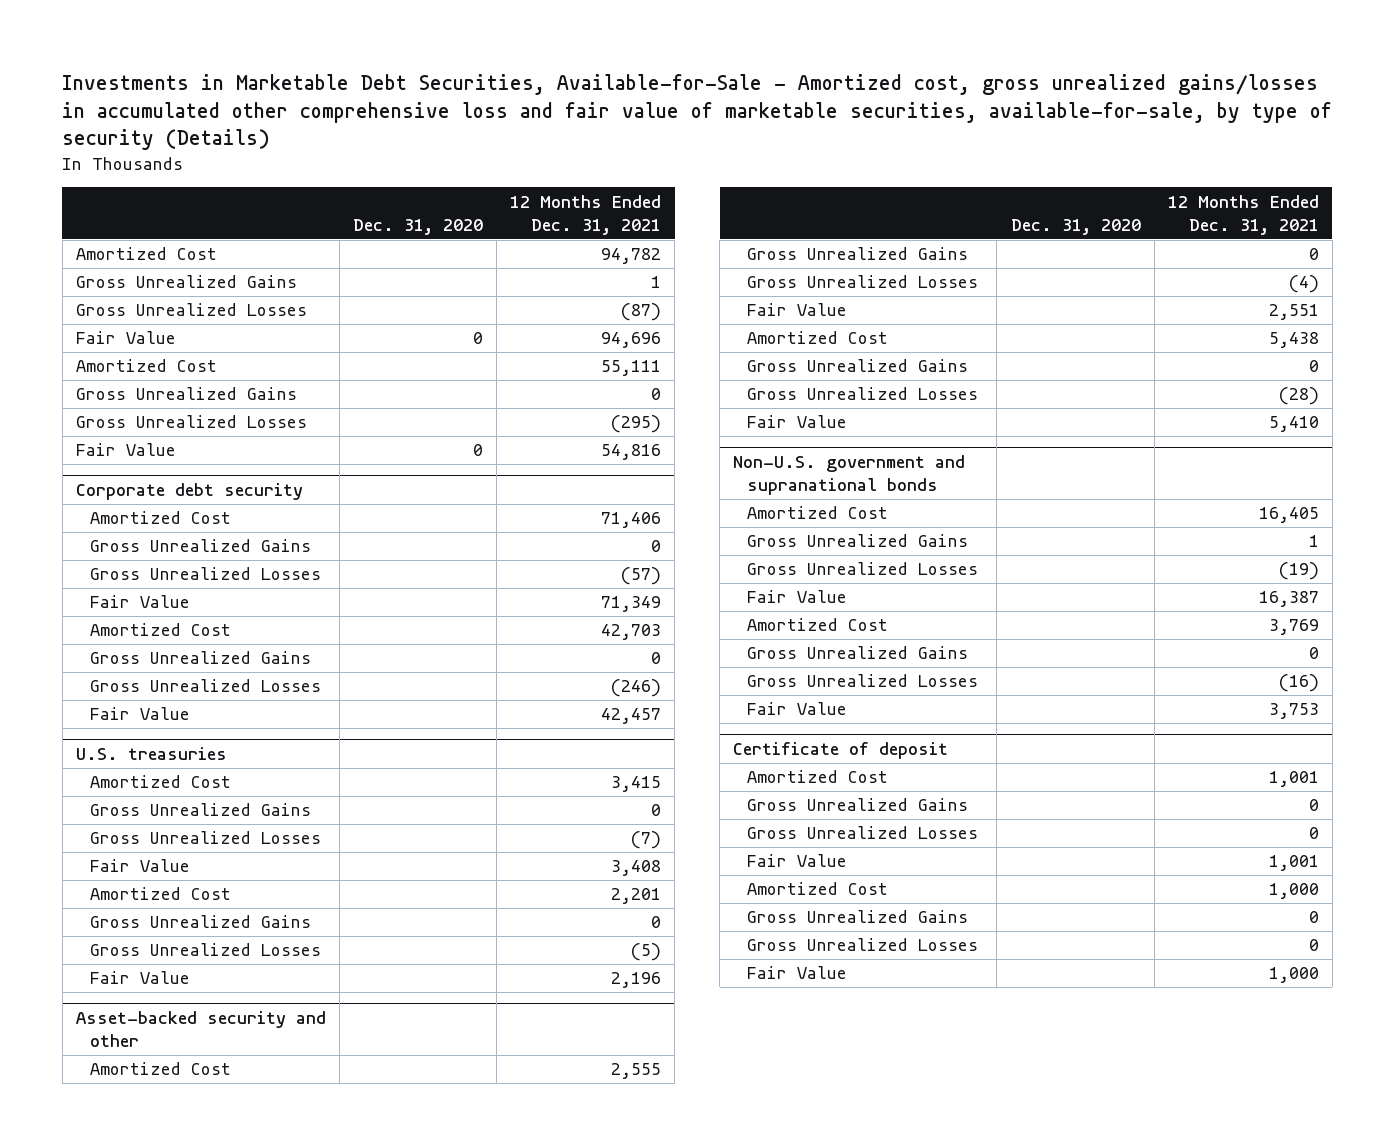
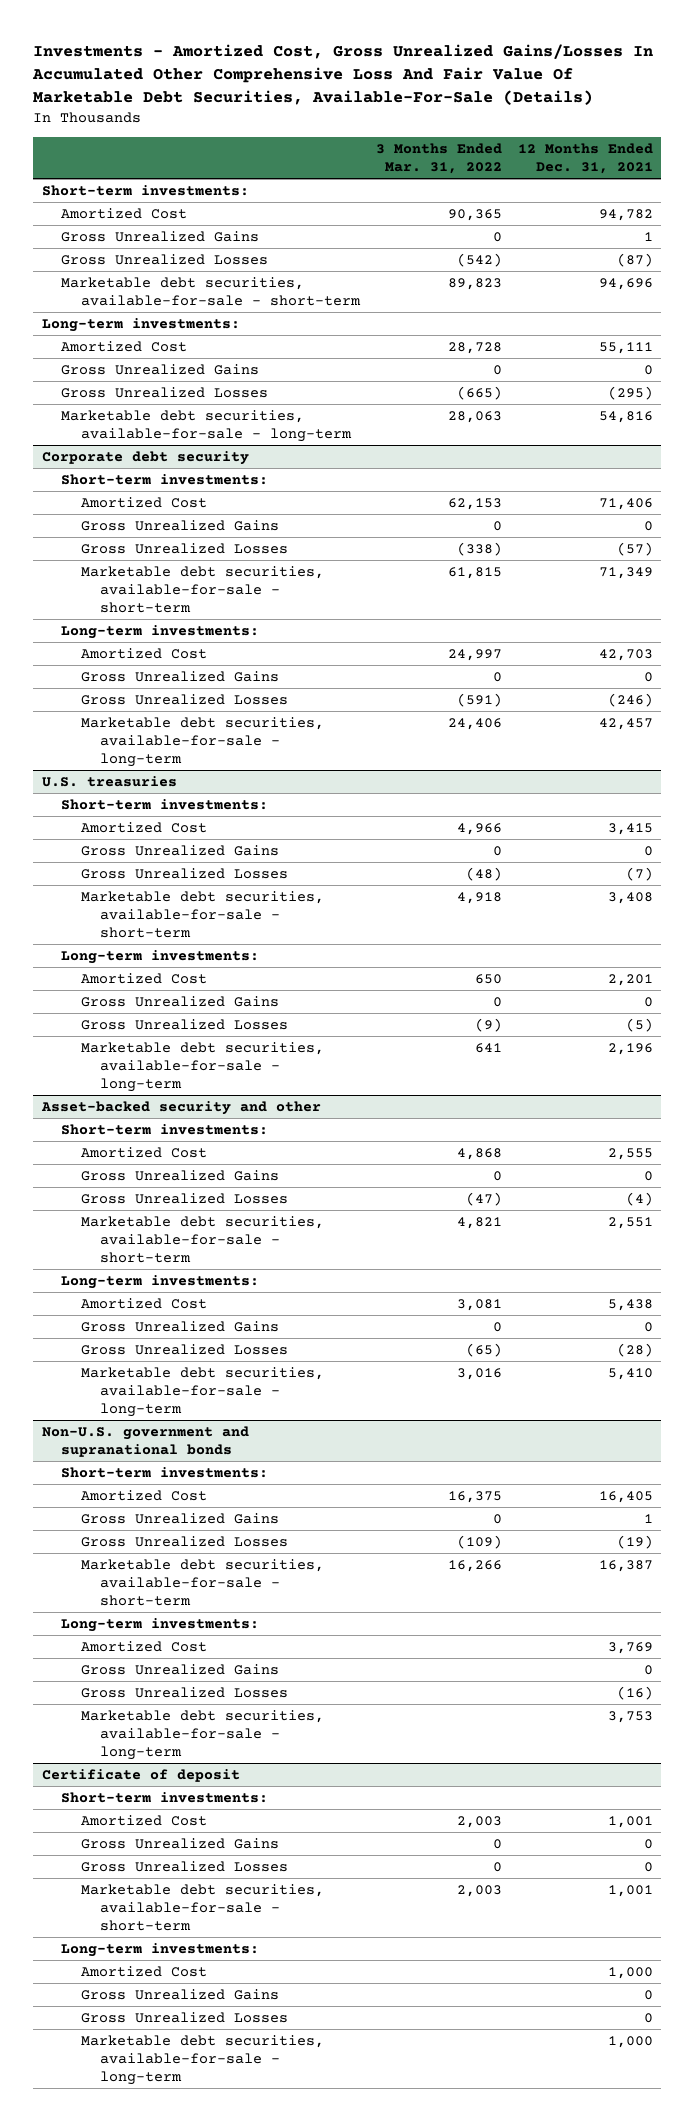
[62,73,1333,151] Investments in Marketable Debt Securities, Available-for-Sale - Amortized cost, gross unrealized gains/losses in accumulated other comprehensive loss and fair value of marketable securities, available-for-sale, by type of security (Details) -> [32,44,654,106] Investments - Amortized Cost, Gross Unrealized Gains/Losses In Accumulated Other Comprehensive Loss And Fair Value Of Marketable Debt Securities, Available-For-Sale (Details)
[353,218,484,235] Dec. 31, 2020 -> none
none -> [375,143,502,175] 3 Months Ended Mar. 31, 2022
none -> [41,184,249,196] Short-term investments:
[75,331,176,345] Fair Value -> [61,276,361,306] Marketable debt securities, available-for-sale - short-term
none -> [41,317,240,332] Long-term investments:
[75,443,176,457] Fair Value -> [61,409,352,442] Marketable debt securities, available-for-sale - long-term
none -> [61,473,269,485] Short-term investments:
[89,595,190,609] Fair Value -> [80,565,324,613] Marketable debt securities, available-for-sale - short-term
none -> [61,624,260,639] Long-term investments:
[89,707,190,721] Fair Value -> [80,716,324,767] Marketable debt securities, available-for-sale - long-term
none -> [61,798,269,810] Short-term investments:
[89,859,190,873] Fair Value -> [80,890,324,938] Marketable debt securities, available-for-sale - short-term
none -> [61,949,260,964] Long-term investments:
[89,971,190,985] Fair Value -> [80,1041,324,1092] Marketable debt securities, available-for-sale - long-term
none -> [61,1123,269,1135] Short-term investments:
[747,303,848,317] Fair Value -> [80,1215,324,1263] Marketable debt securities, available-for-sale - short-term
none -> [61,1274,260,1289] Long-term investments:
[747,415,848,429] Fair Value -> [80,1366,324,1417] Marketable debt securities, available-for-sale - long-term
none -> [61,1466,269,1478] Short-term investments:
[747,590,848,604] Fair Value -> [80,1558,324,1606] Marketable debt securities, available-for-sale - short-term
none -> [61,1617,260,1632] Long-term investments:
[747,702,848,716] Fair Value -> [80,1709,324,1760] Marketable debt securities, available-for-sale - long-term
none -> [61,1791,269,1803] Short-term investments:
[747,854,848,868] Fair Value -> [80,1883,324,1931] Marketable debt securities, available-for-sale - short-term
none -> [61,1942,260,1957] Long-term investments:
[747,966,848,980] Fair Value -> [80,2034,324,2085] Marketable debt securities, available-for-sale - long-term

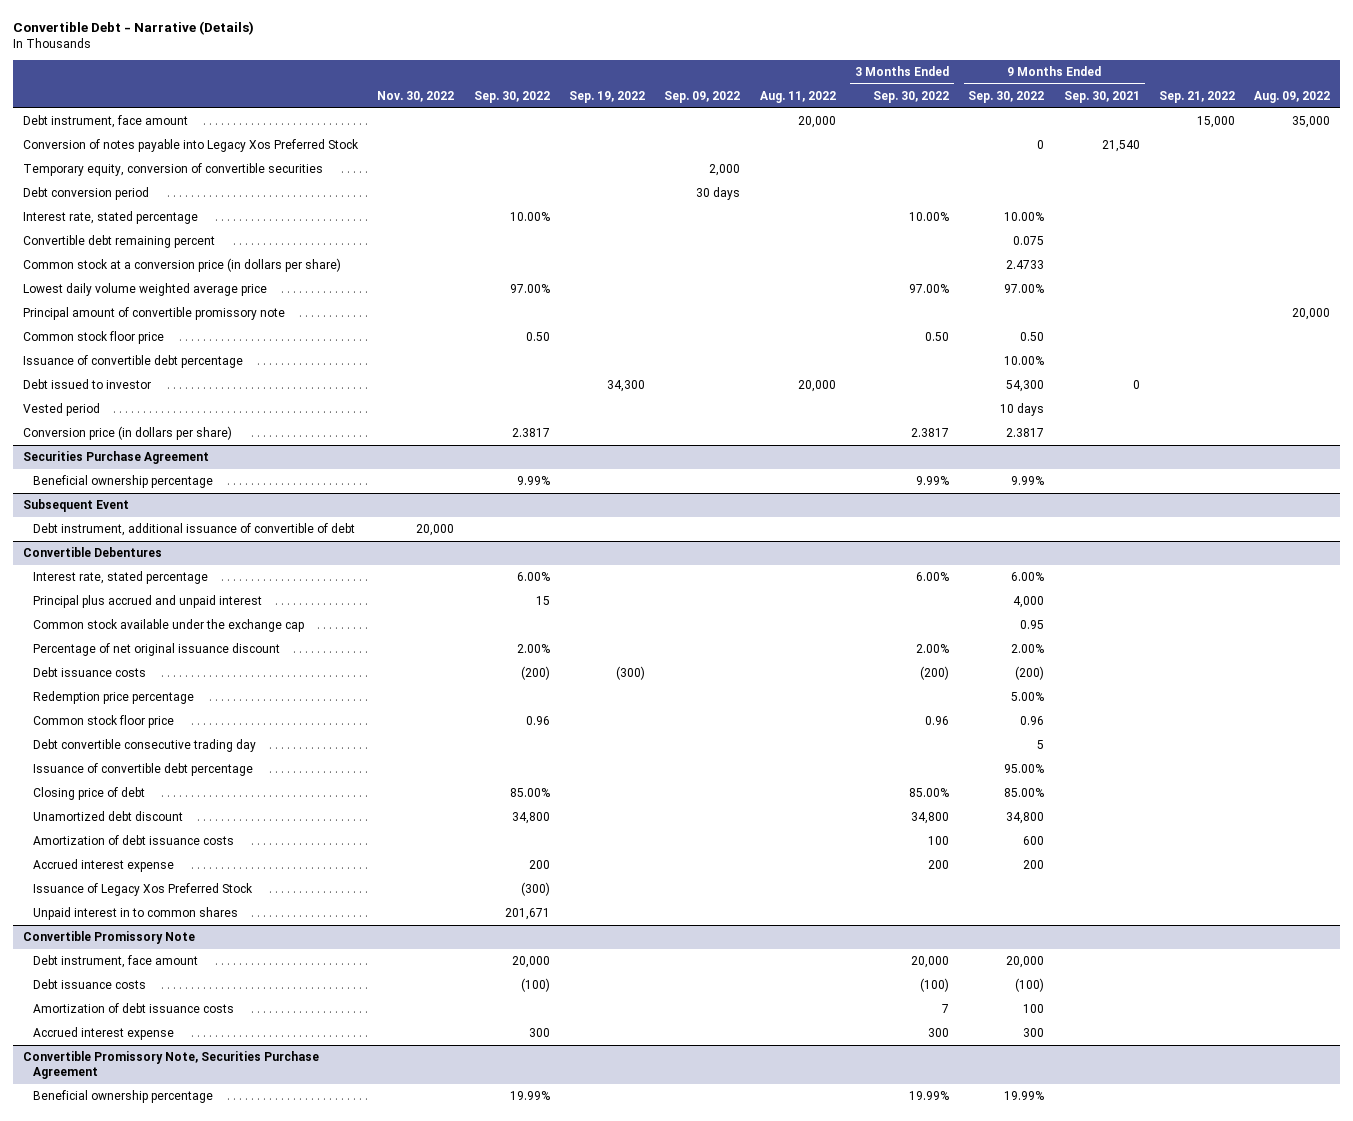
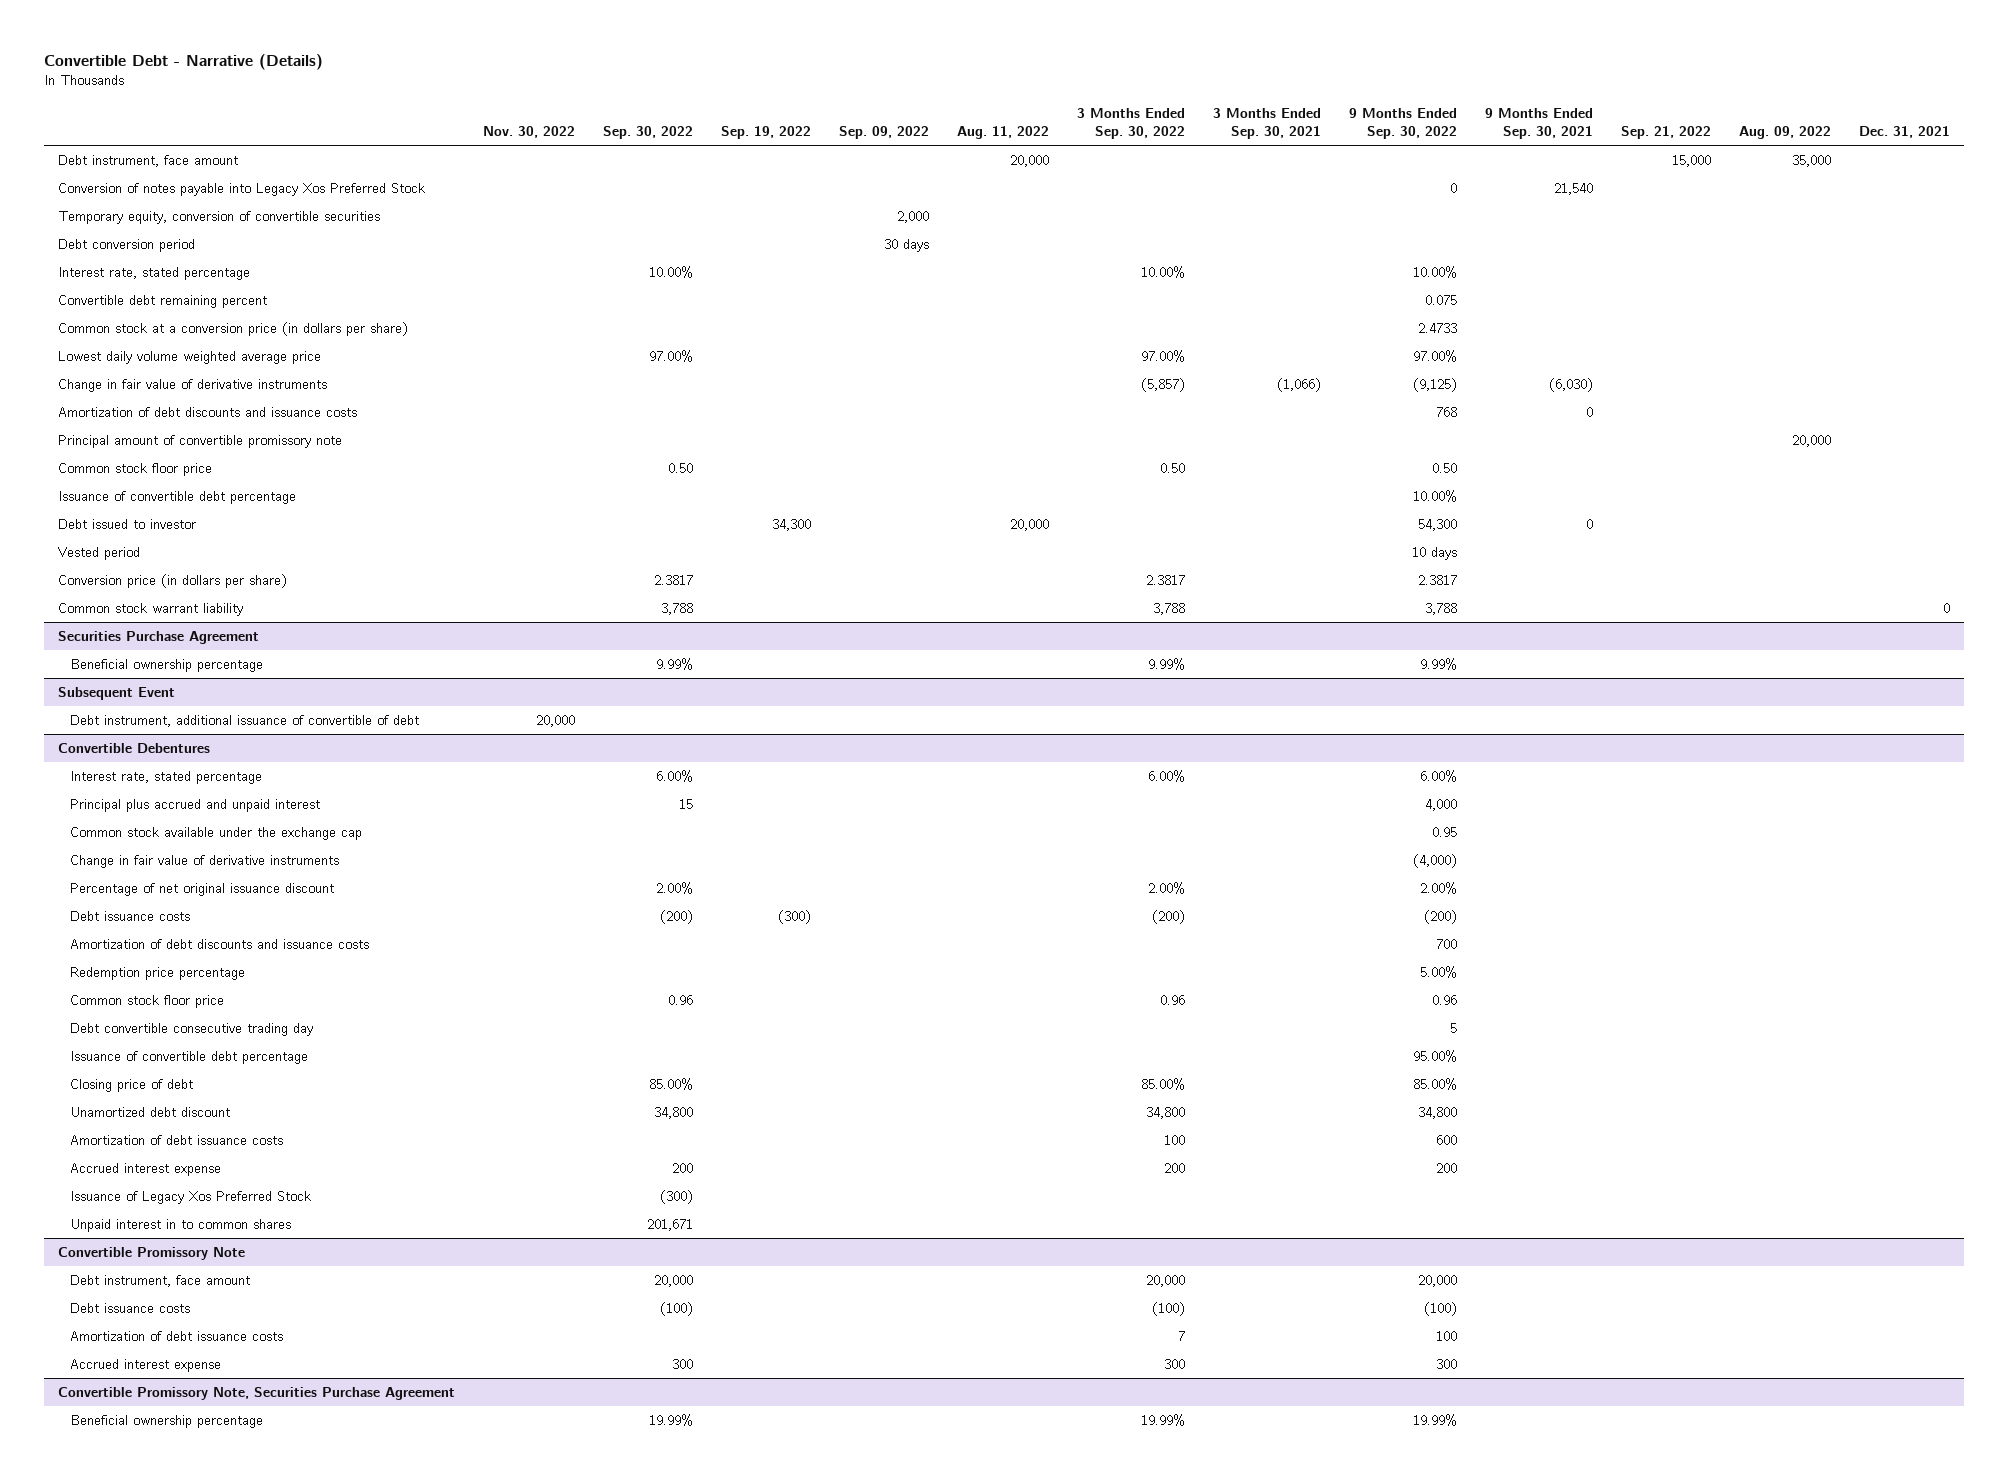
none -> [1212,107,1321,139] 3 Months Ended Sep. 30, 2021
none -> [1858,125,1950,138] Dec. 31, 2021
none -> [57,379,327,393] Change in fair value of derivative instruments
none -> [57,407,357,418] Amortization of debt discounts and issuance costs
none -> [57,603,243,617] Common stock warrant liability
none -> [70,855,340,869] Change in fair value of derivative instruments
none -> [70,939,370,950] Amortization of debt discounts and issuance costs

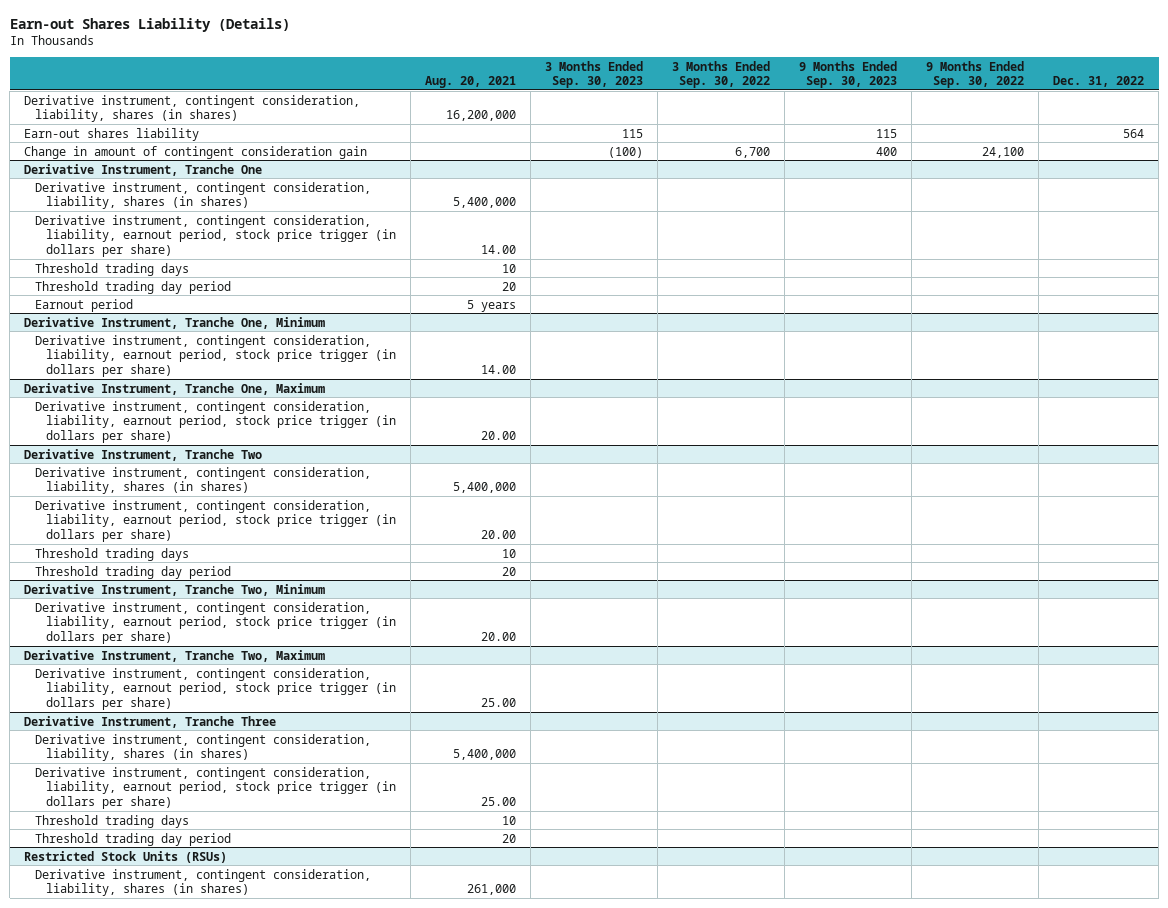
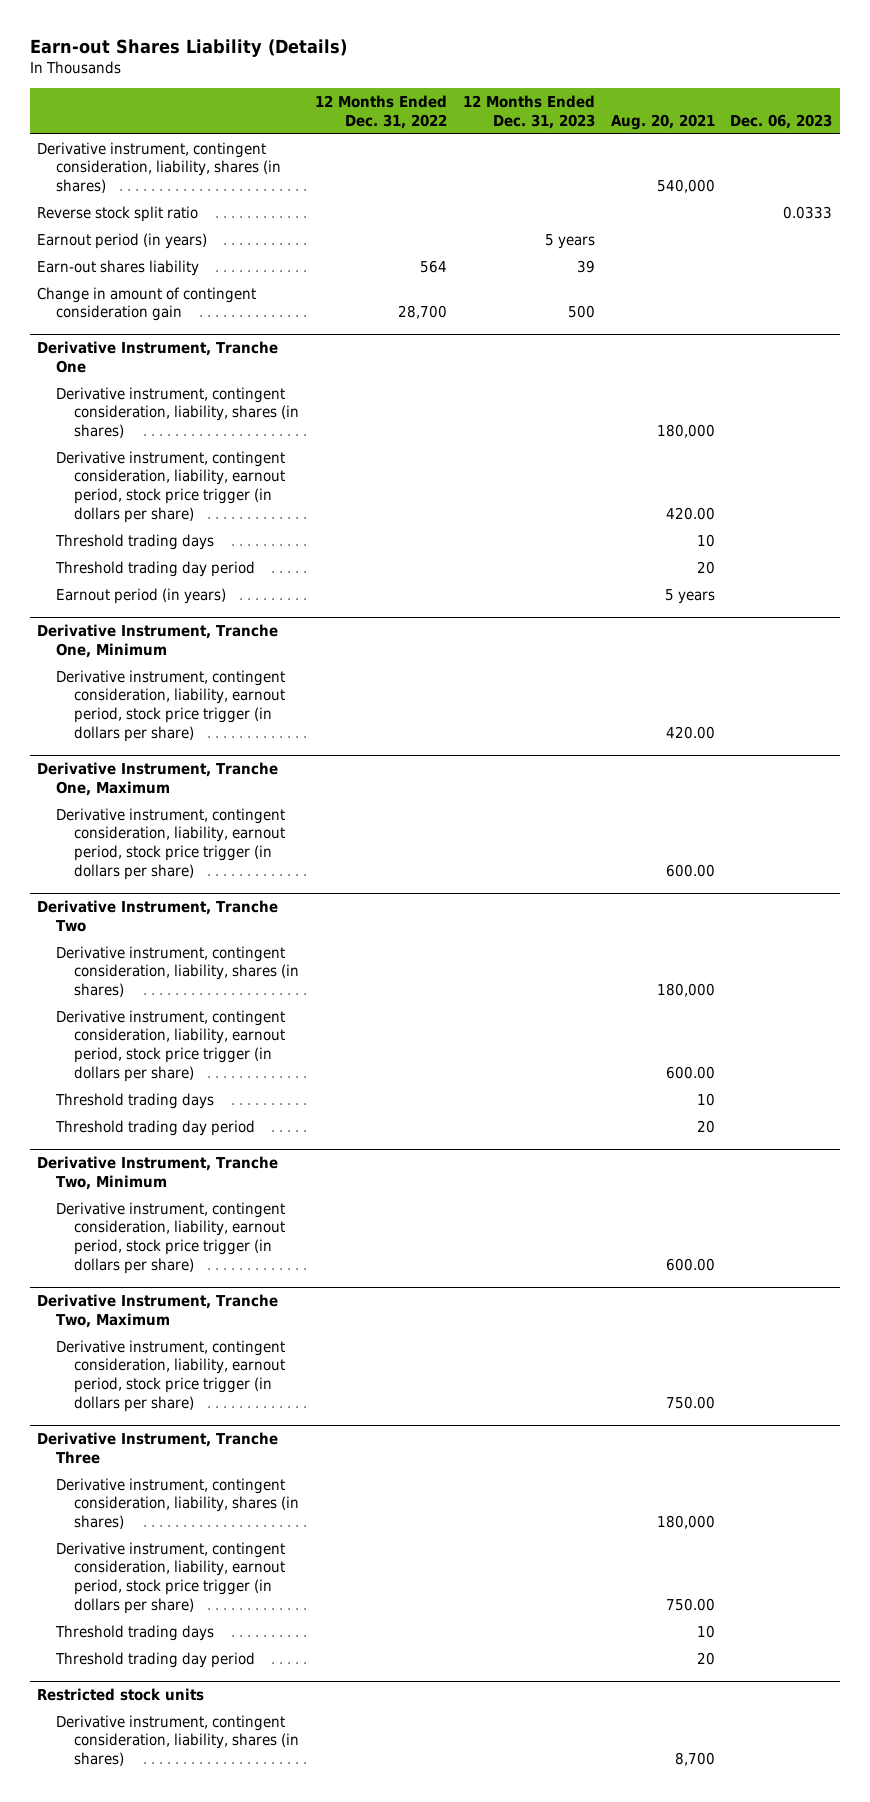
[544,60,643,89] 3 Months Ended Sep. 30, 2023 -> none
[672,60,771,89] 3 Months Ended Sep. 30, 2022 -> none
[799,60,898,89] 9 Months Ended Sep. 30, 2023 -> none
[926,60,1025,89] 9 Months Ended Sep. 30, 2022 -> none
[1053,76,1145,88] Dec. 31, 2022 -> none
none -> [314,95,447,129] 12 Months Ended Dec. 31, 2022
none -> [462,95,595,129] 12 Months Ended Dec. 31, 2023
none -> [730,113,833,129] Dec. 06, 2023
[445,110,516,122] 16,200,000 -> [656,179,715,194] 540,000
none -> [37,205,199,222] Reverse stock split ratio
none -> [37,232,208,249] Earnout period (in years)
[452,197,516,209] 5,400,000 -> [656,424,715,439] 180,000
[480,244,516,254] 14.00 -> [665,506,715,520] 420.00
[35,298,134,312] Earnout period -> [55,587,226,604] Earnout period (in years)
[480,364,516,374] 14.00 -> [665,725,715,739] 420.00
[480,430,516,440] 20.00 -> [665,863,715,877] 600.00
[452,482,516,494] 5,400,000 -> [656,983,715,998] 180,000
[480,529,516,539] 20.00 -> [665,1065,715,1079] 600.00
[480,631,516,641] 20.00 -> [665,1257,715,1271] 600.00
[480,697,516,707] 25.00 -> [665,1395,715,1409] 750.00
[452,749,516,761] 5,400,000 -> [656,1515,715,1530] 180,000
[480,796,516,806] 25.00 -> [665,1597,715,1611] 750.00
[24,850,228,863] Restricted Stock Units (RSUs) -> [37,1688,205,1702] Restricted stock units
[466,884,516,896] 261,000 -> [674,1752,715,1767] 8,700

